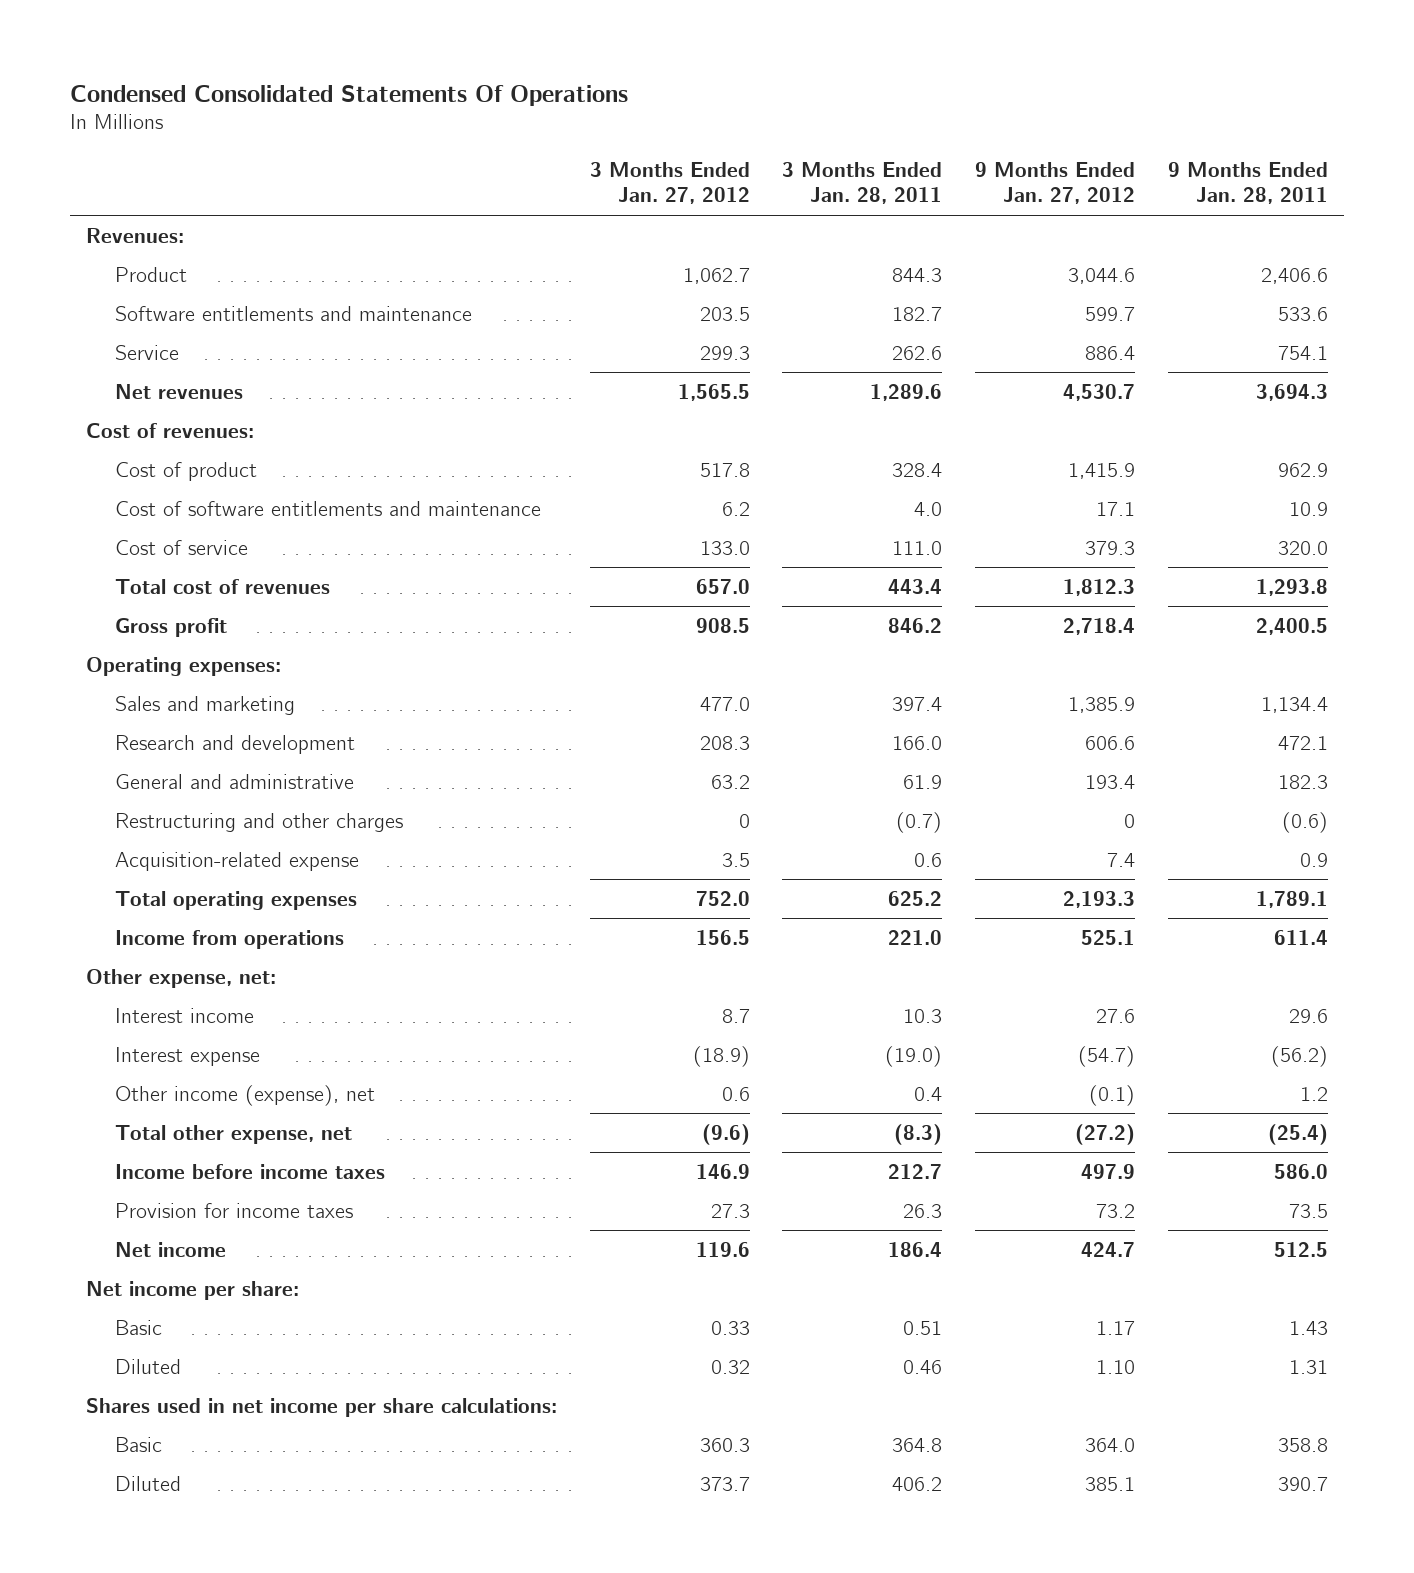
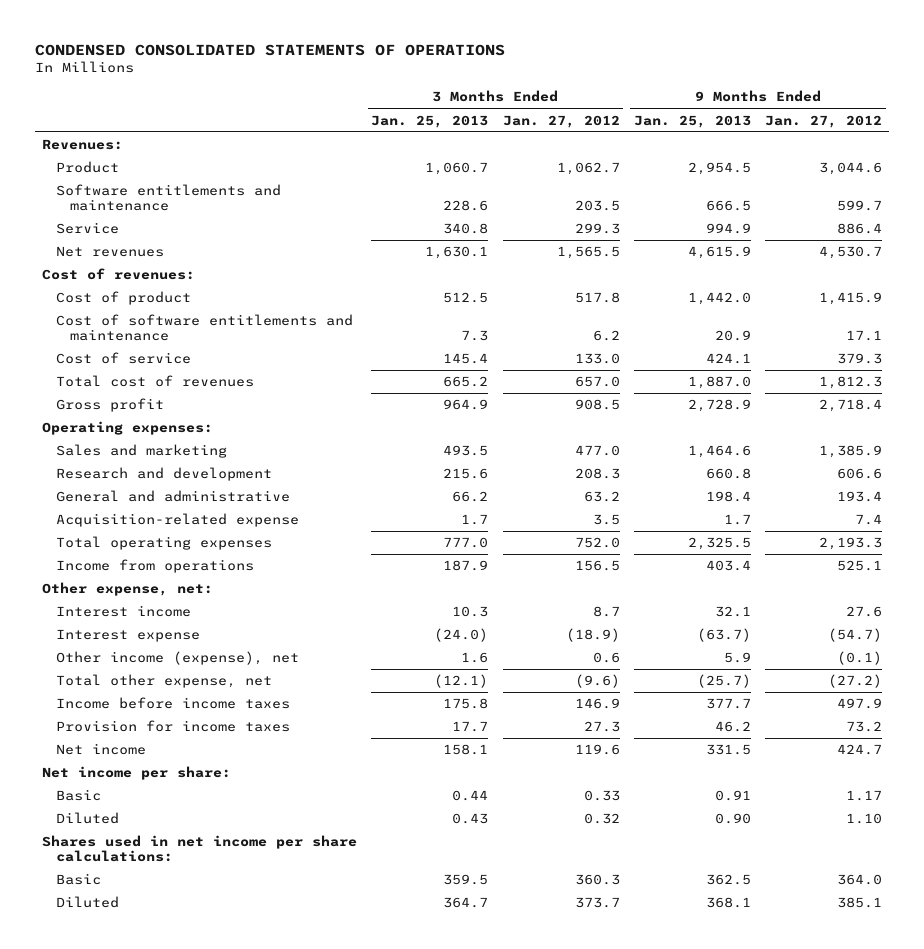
[69,84,628,106] Condensed Consolidated Statements Of Operations -> [35,43,506,56] CONDENSED CONSOLIDATED STATEMENTS OF OPERATIONS
[782,161,943,205] 3 Months Ended Jan. 28, 2011 -> none
[1167,161,1328,205] 9 Months Ended Jan. 28, 2011 -> none
none -> [371,114,489,128] Jan. 25, 2013
none -> [633,114,751,128] Jan. 25, 2013
[115,812,404,832] Restructuring and other charges -> none

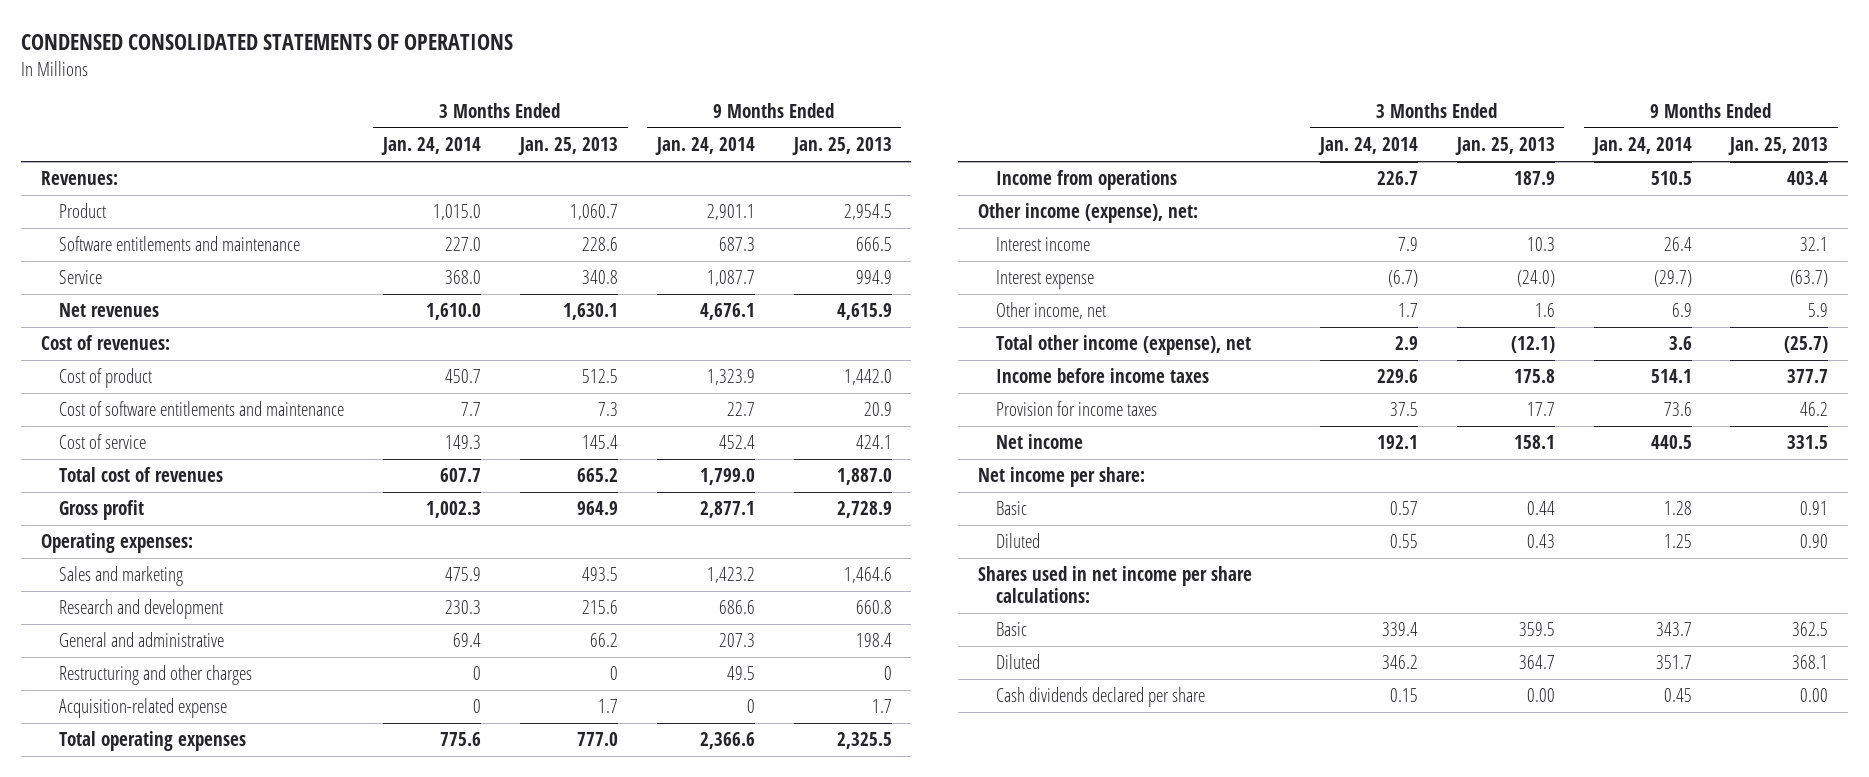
[502,114,620,128] Jan. 27, 2012 -> none
[764,114,882,128] Jan. 27, 2012 -> none
none -> [380,137,481,156] Jan. 24, 2014
none -> [654,137,755,156] Jan. 24, 2014
none -> [58,665,252,686] Restructuring and other charges
[42,582,214,597] Other expense, net: -> [977,203,1198,224] Other income (expense), net:
[56,651,300,666] Other income (expense), net -> [995,302,1106,320] Other income, net
[56,674,273,689] Total other expense, net -> [995,335,1251,356] Total other income (expense), net
none -> [995,687,1205,708] Cash dividends declared per share

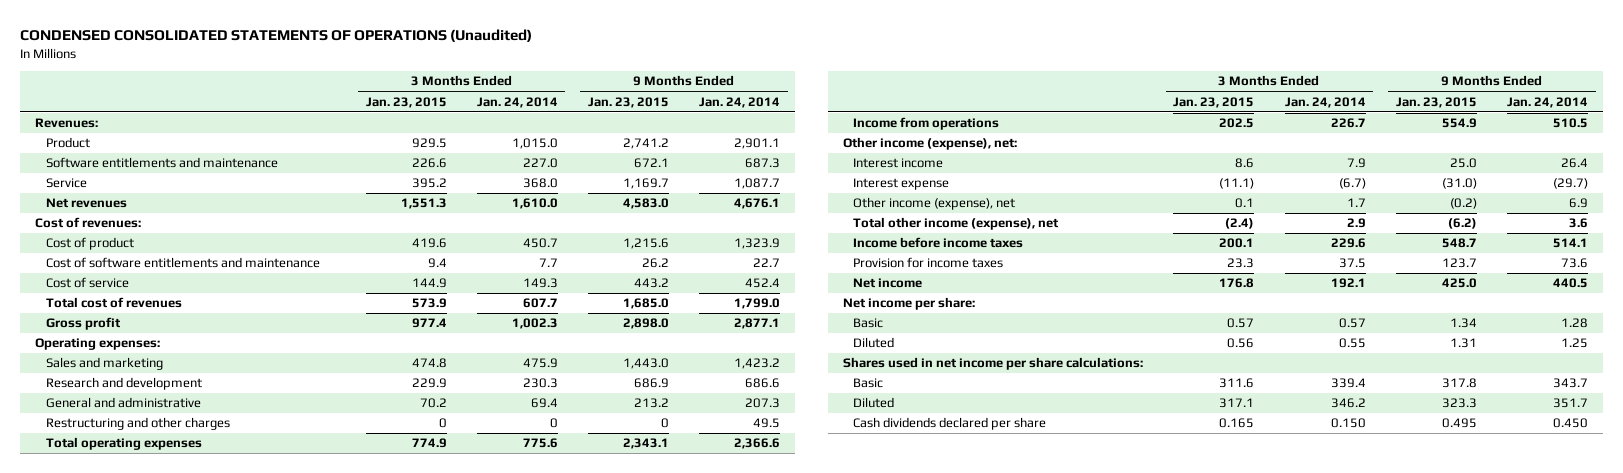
[21,34,514,51] CONDENSED CONSOLIDATED STATEMENTS OF OPERATIONS -> [20,29,533,43] CONDENSED CONSOLIDATED STATEMENTS OF OPERATIONS (Unaudited)
[517,137,618,156] Jan. 25, 2013 -> none
[791,137,892,156] Jan. 25, 2013 -> none
none -> [365,96,447,108] Jan. 23, 2015
none -> [588,96,670,108] Jan. 23, 2015
[58,698,227,719] Acquisition-related expense -> none
[995,302,1106,320] Other income, net -> [853,197,1016,211] Other income (expense), net
[1389,688,1418,703] 0.15 -> [1330,418,1366,429] 0.150
[1663,688,1692,703] 0.45 -> [1553,418,1589,429] 0.450

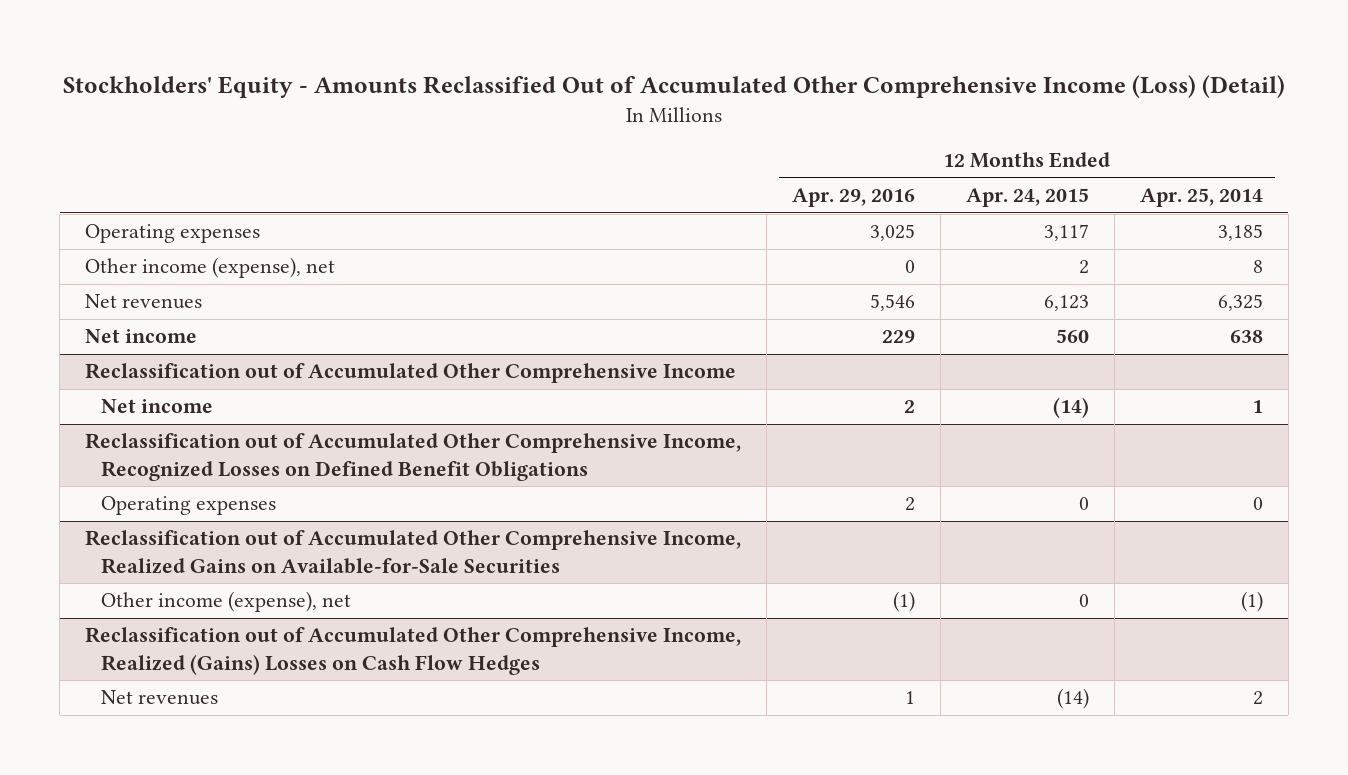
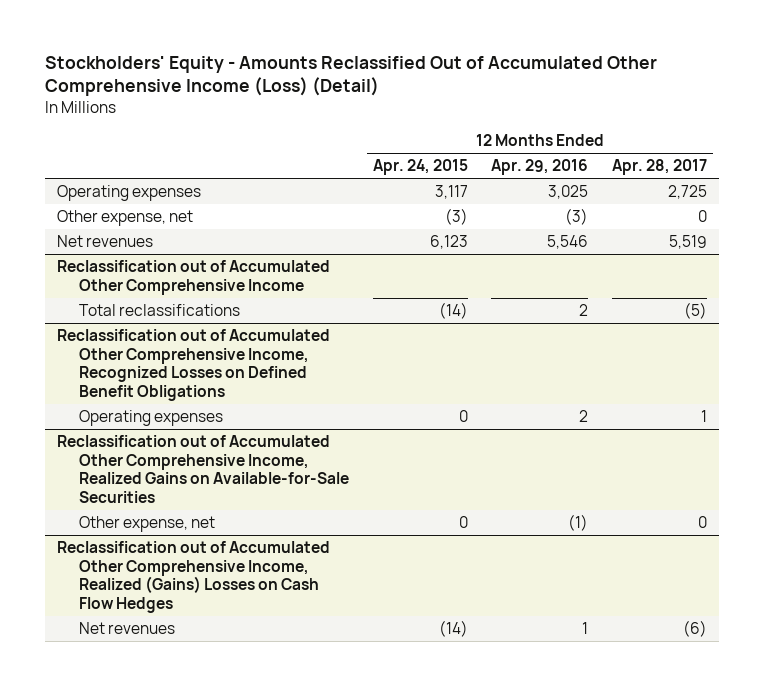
[1139,188,1263,208] Apr. 25, 2014 -> none
none -> [612,159,708,176] Apr. 28, 2017
[85,257,336,279] Other income (expense), net -> [56,210,193,227] Other expense, net
[904,260,915,274] 0 -> [565,208,589,226] (3)
[1078,260,1089,275] 2 -> [444,208,468,226] (3)
[85,329,198,344] Net income -> none
[100,399,213,414] Net income -> [78,304,240,317] Total reclassifications
[100,591,351,613] Other income (expense), net -> [78,516,215,533] Other expense, net

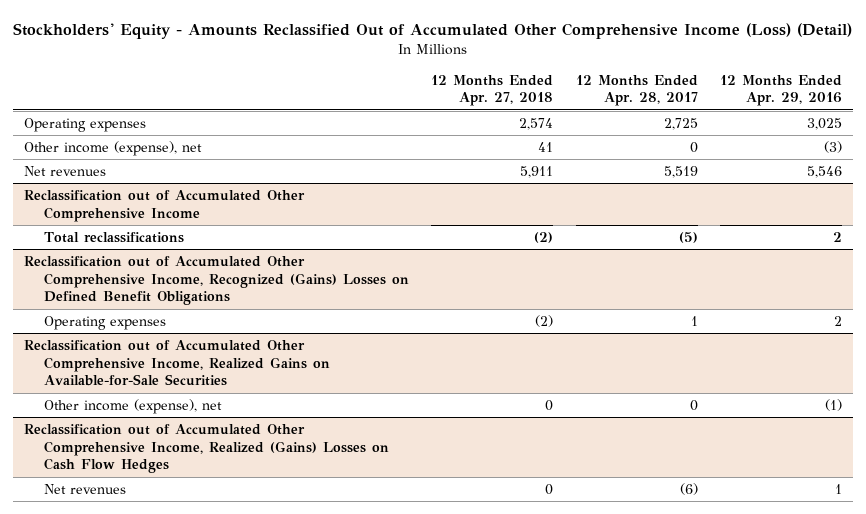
[372,159,468,176] Apr. 24, 2015 -> none
none -> [431,74,554,107] 12 Months Ended Apr. 27, 2018
[56,210,193,227] Other expense, net -> [24,140,203,156] Other income (expense), net
[56,329,330,401] Reclassification out of Accumulated Other Comprehensive Income, Recognized Losses on Defined Benefit Obligations -> [24,255,410,306] Reclassification out of Accumulated Other Comprehensive Income, Recognized (Gains) Losses on Defined Benefit Obligations
[78,516,215,533] Other expense, net -> [44,398,223,414] Other income (expense), net

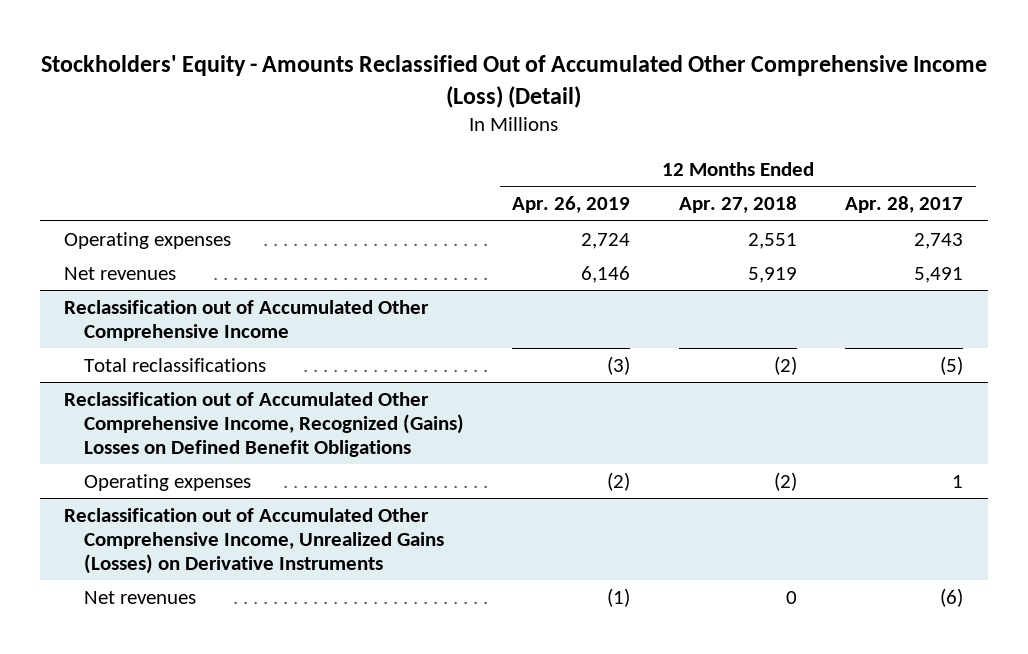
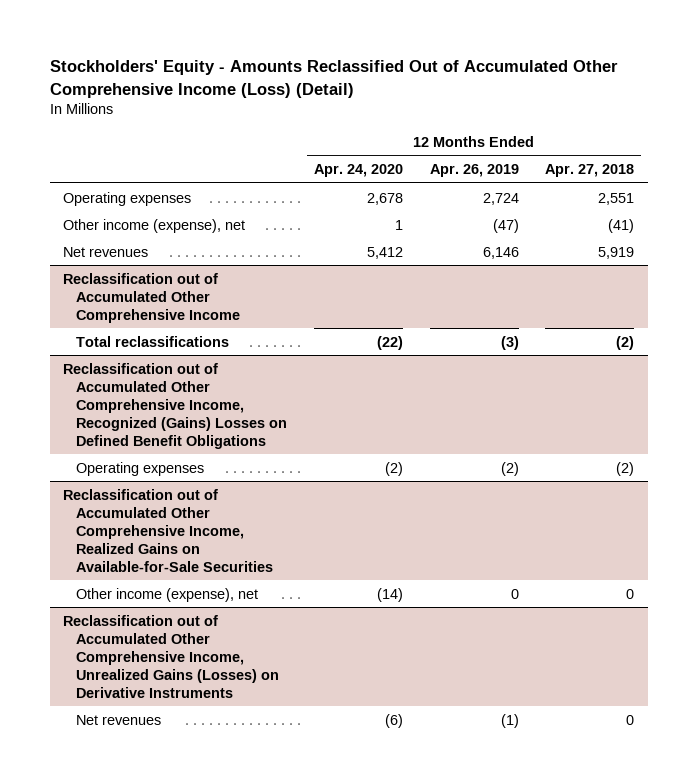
[845,196,964,214] Apr. 28, 2017 -> none
none -> [314,164,404,178] Apr. 24, 2020
none -> [63,218,246,233] Other income (expense), net
none -> [63,488,274,572] Reclassification out of Accumulated Other Comprehensive Income, Realized Gains on Available-for-Sale Securities
none -> [76,587,259,602] Other income (expense), net

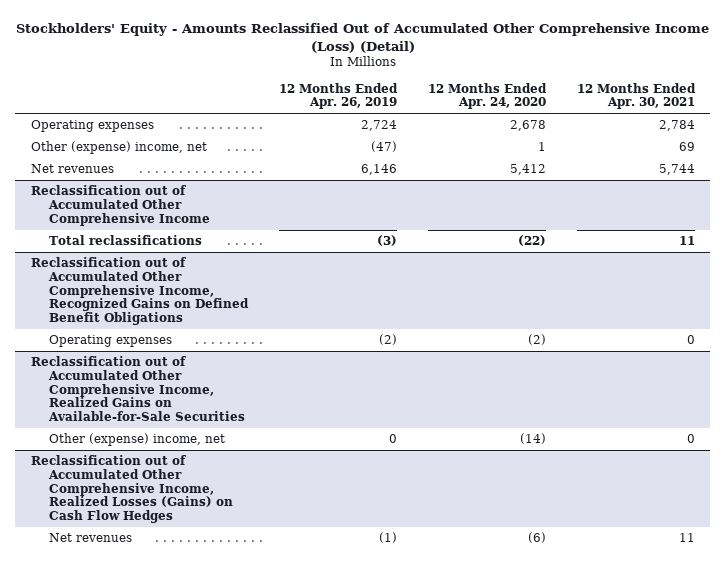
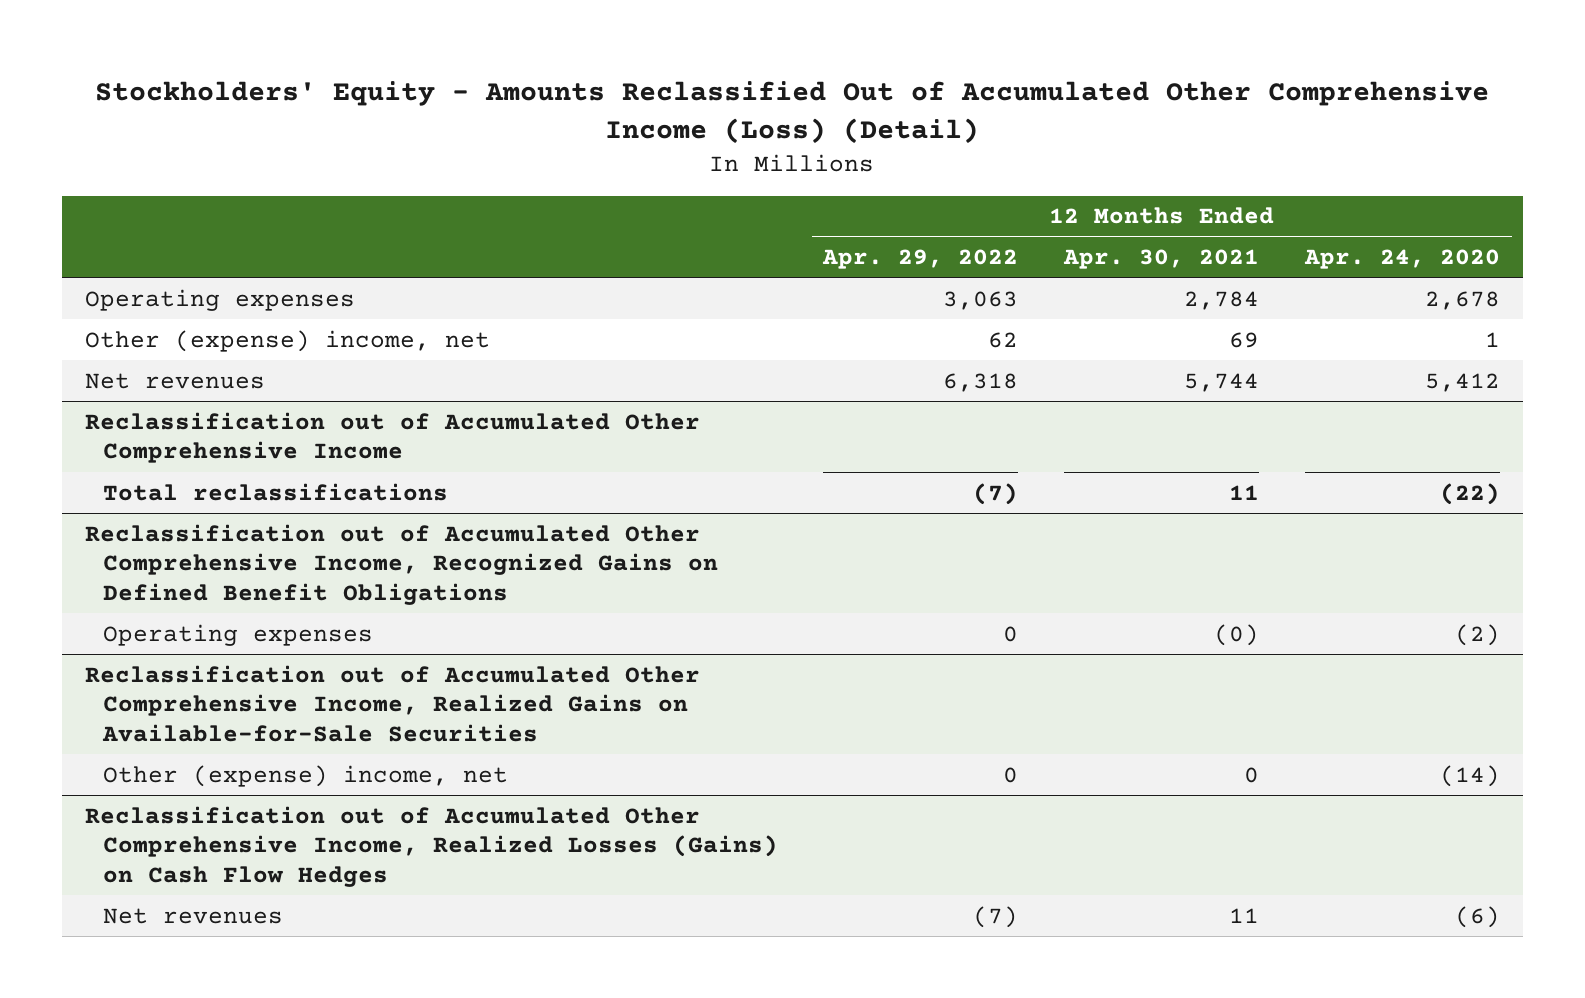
[278,82,398,110] 12 Months Ended Apr. 26, 2019 -> none
none -> [822,249,1019,270] Apr. 29, 2022
[686,335,695,345] 0 -> [1214,623,1260,646] (0)

